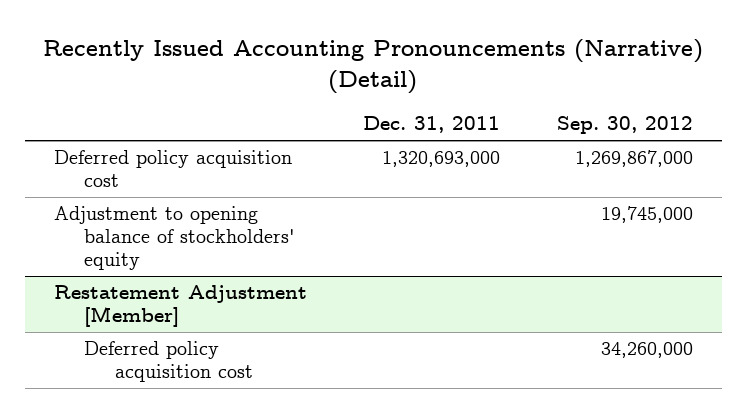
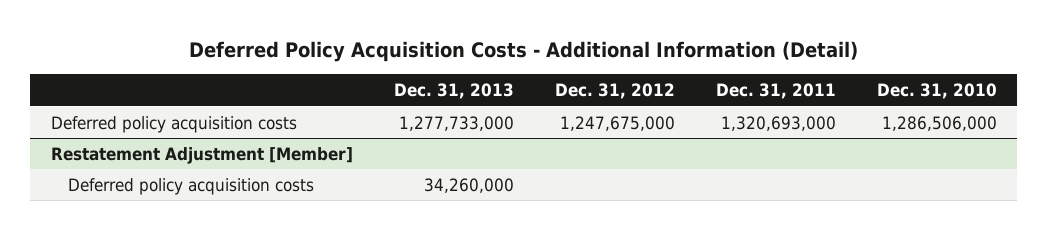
[43,39,704,95] Recently Issued Accounting Pronouncements (Narrative) (Detail) -> [188,41,858,63] Deferred Policy Acquisition Costs - Additional Information (Detail)
[557,116,694,135] Sep. 30, 2012 -> none
none -> [393,83,514,100] Dec. 31, 2013
none -> [554,83,675,100] Dec. 31, 2012
none -> [876,83,997,100] Dec. 31, 2010
[53,206,296,271] Adjustment to opening balance of stockholders' equity -> none
[53,150,292,188] Deferred policy acquisition cost -> [50,115,297,133] Deferred policy acquisition costs
[84,341,254,383] Deferred policy acquisition cost -> [68,177,315,195] Deferred policy acquisition costs

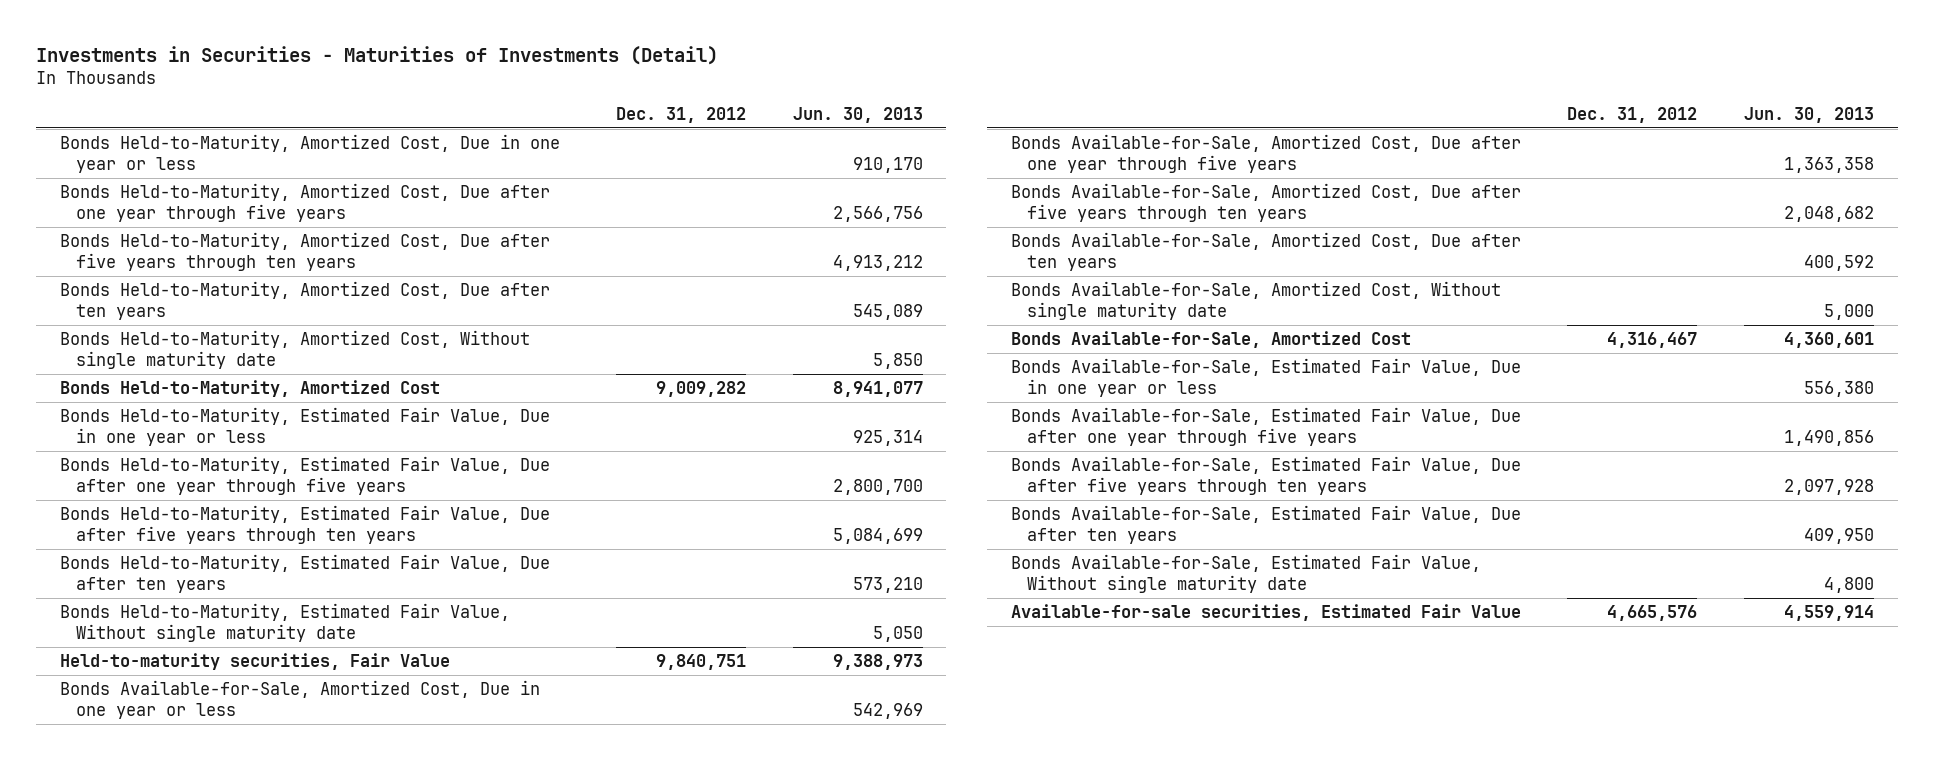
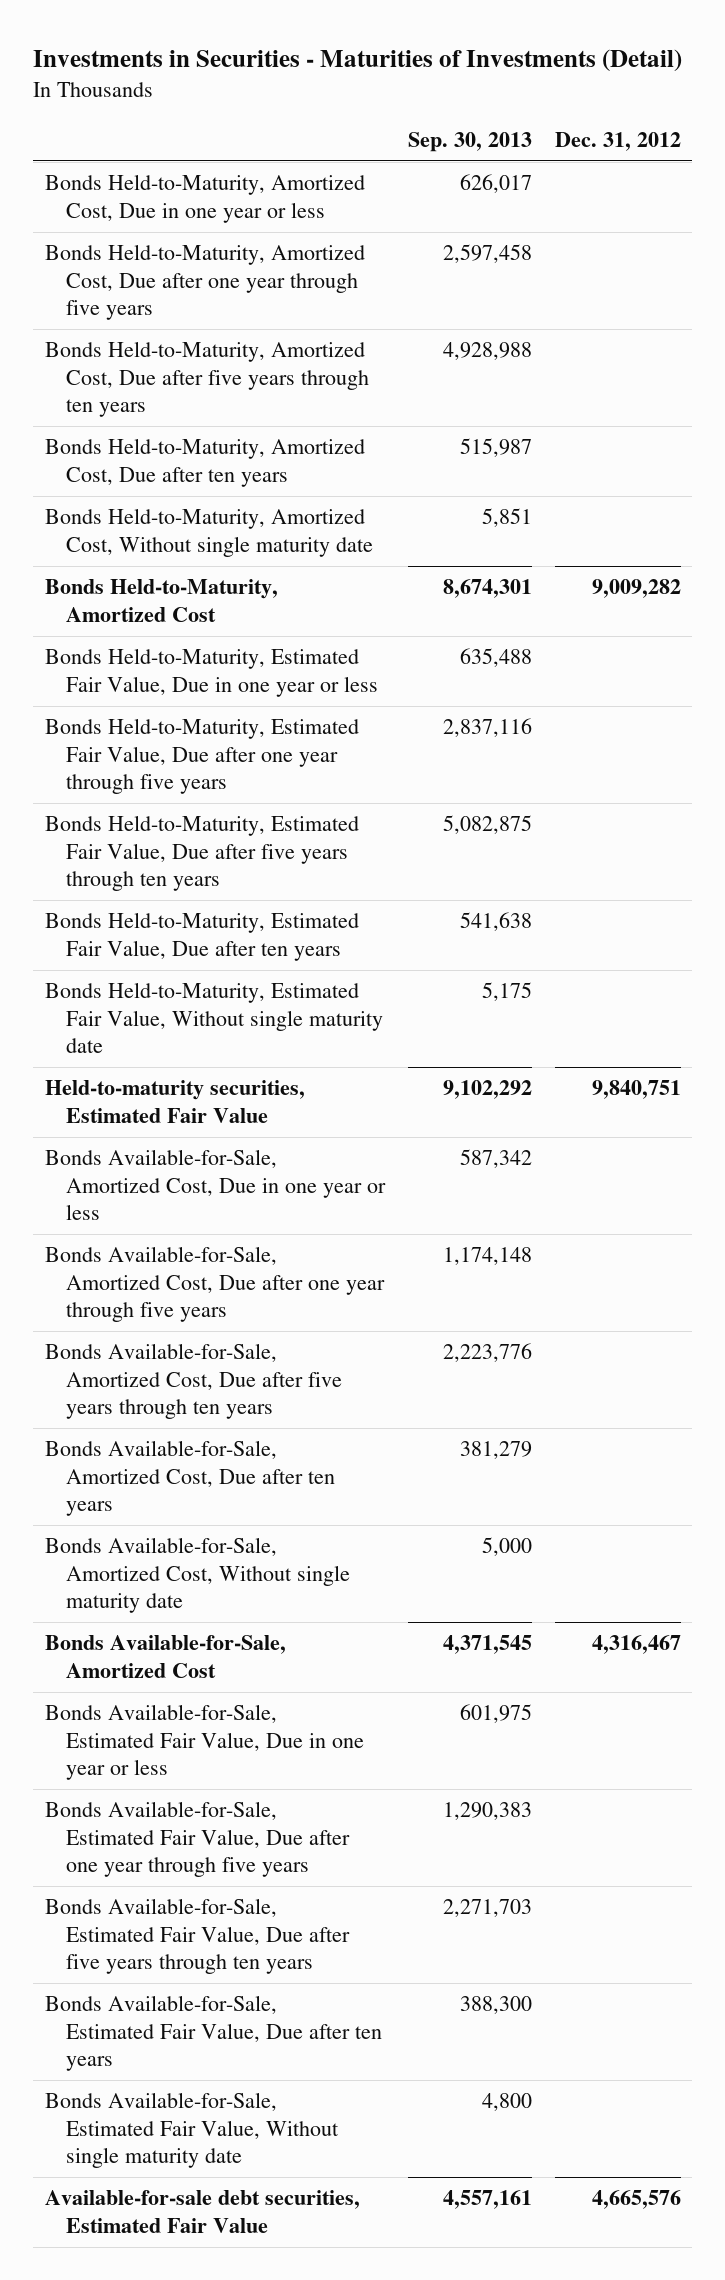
[793,106,924,123] Jun. 30, 2013 -> none
none -> [407,131,532,152] Sep. 30, 2013
[59,652,450,670] Held-to-maturity securities, Fair Value -> [44,1080,305,1123] Held-to-maturity securities, Estimated Fair Value
[1010,603,1521,621] Available-for-sale securities, Estimated Fair Value -> [44,2190,360,2233] Available-for-sale debt securities, Estimated Fair Value

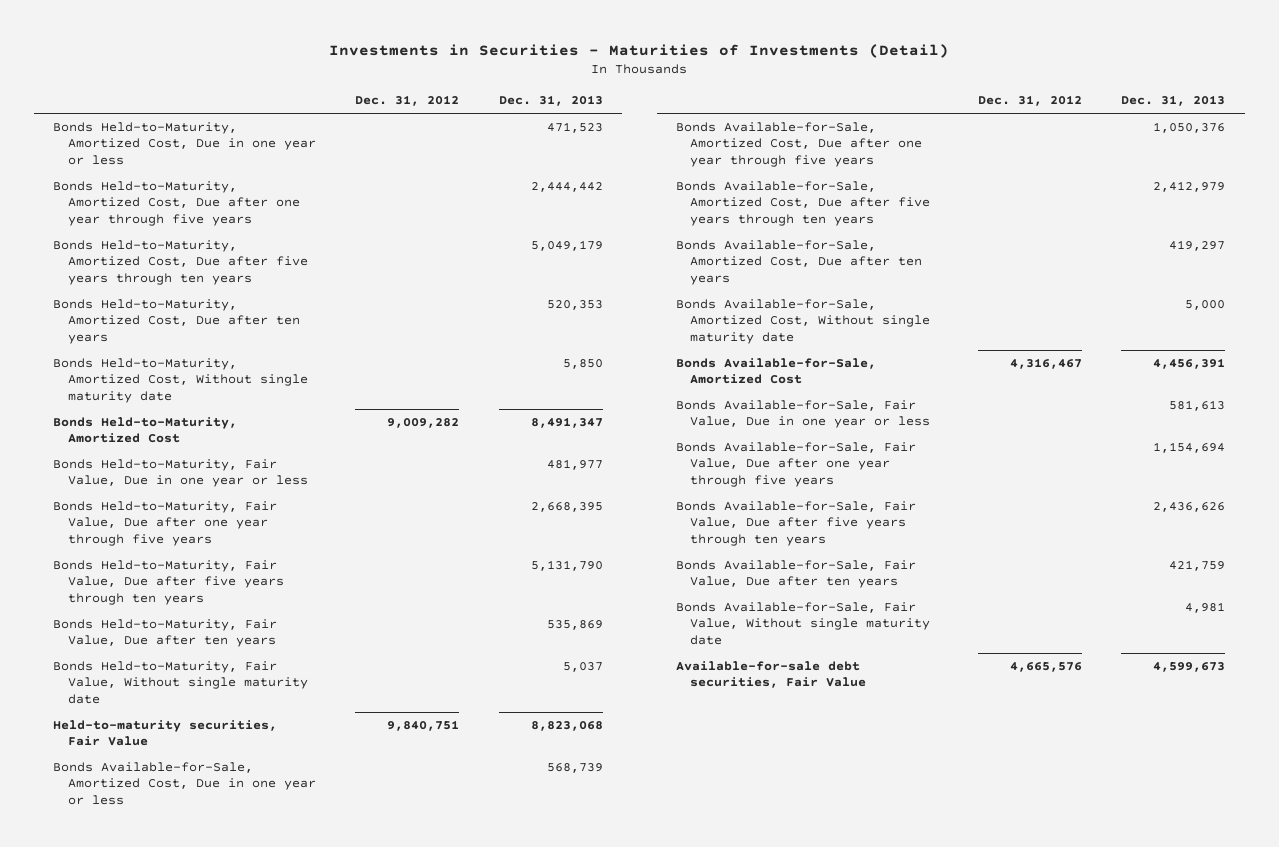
[407,131,532,152] Sep. 30, 2013 -> none
none -> [498,95,603,107] Dec. 31, 2013
[44,648,378,697] Bonds Held-to-Maturity, Estimated Fair Value, Due in one year or less -> [53,459,308,488] Bonds Held-to-Maturity, Fair Value, Due in one year or less
[44,718,359,795] Bonds Held-to-Maturity, Estimated Fair Value, Due after one year through five years -> [53,501,278,546] Bonds Held-to-Maturity, Fair Value, Due after one year through five years
[44,815,359,892] Bonds Held-to-Maturity, Estimated Fair Value, Due after five years through ten years -> [53,560,284,605] Bonds Held-to-Maturity, Fair Value, Due after five years through ten years
[44,912,359,961] Bonds Held-to-Maturity, Estimated Fair Value, Due after ten years -> [53,619,278,648] Bonds Held-to-Maturity, Fair Value, Due after ten years
[44,982,383,1054] Bonds Held-to-Maturity, Estimated Fair Value, Without single maturity date -> [53,661,308,704] Bonds Held-to-Maturity, Fair Value, Without single maturity date
[44,1080,305,1123] Held-to-maturity securities, Estimated Fair Value -> [53,720,278,747] Held-to-maturity securities, Fair Value
[44,1704,364,1781] Bonds Available-for-Sale, Estimated Fair Value, Due in one year or less -> [676,400,931,429] Bonds Available-for-Sale, Fair Value, Due in one year or less
[44,1801,350,1878] Bonds Available-for-Sale, Estimated Fair Value, Due after one year through five years -> [676,442,917,487] Bonds Available-for-Sale, Fair Value, Due after one year through five years
[44,1898,350,1975] Bonds Available-for-Sale, Estimated Fair Value, Due after five years through ten years -> [676,501,917,546] Bonds Available-for-Sale, Fair Value, Due after five years through ten years
[44,1995,382,2072] Bonds Available-for-Sale, Estimated Fair Value, Due after ten years -> [676,560,917,589] Bonds Available-for-Sale, Fair Value, Due after ten years
[44,2092,339,2169] Bonds Available-for-Sale, Estimated Fair Value, Without single maturity date -> [676,602,931,645] Bonds Available-for-Sale, Fair Value, Without single maturity date
[44,2190,360,2233] Available-for-sale debt securities, Estimated Fair Value -> [676,661,867,689] Available-for-sale debt securities, Fair Value

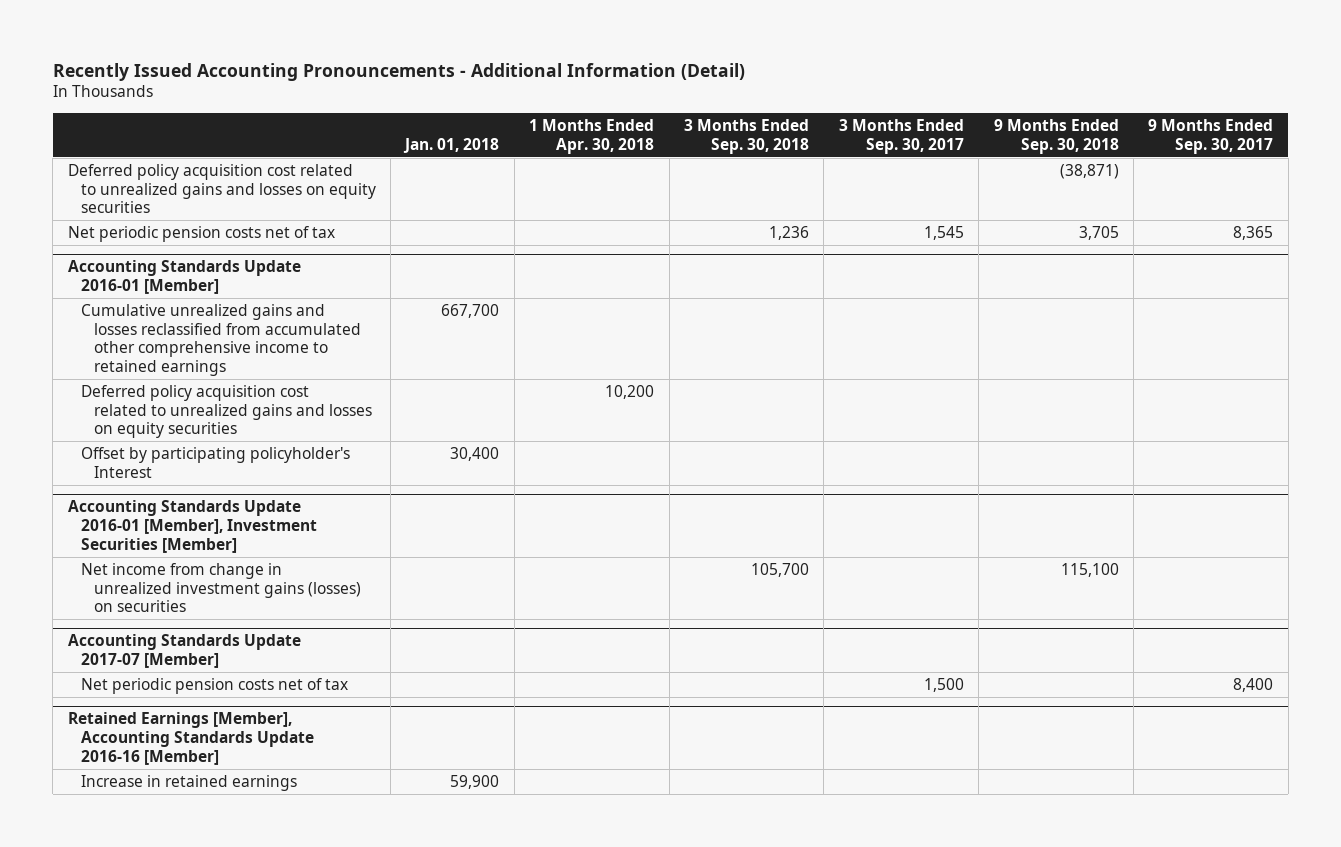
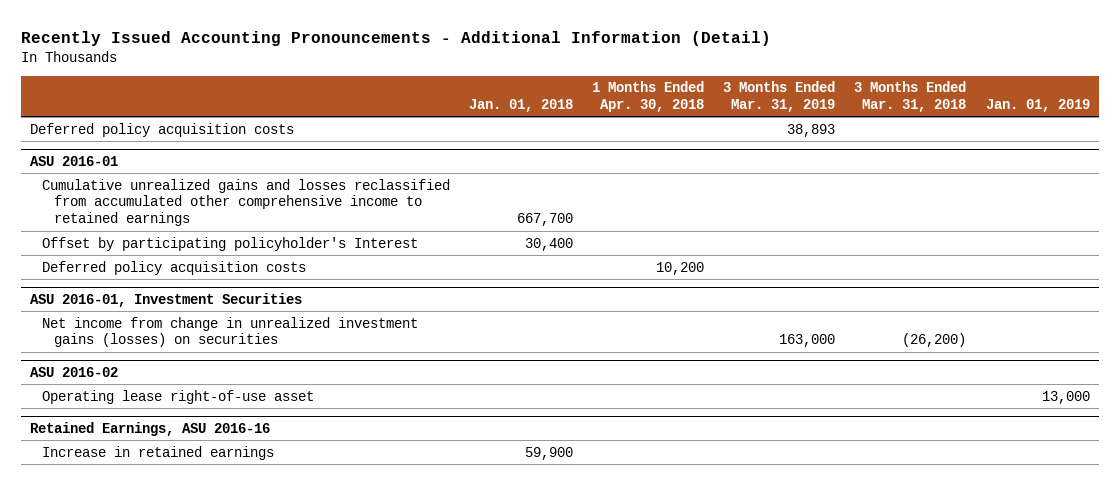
[684,119,810,154] 3 Months Ended Sep. 30, 2018 -> none
[838,119,964,154] 3 Months Ended Sep. 30, 2017 -> none
[993,119,1119,154] 9 Months Ended Sep. 30, 2018 -> none
[1148,119,1274,154] 9 Months Ended Sep. 30, 2017 -> none
none -> [723,81,836,113] 3 Months Ended Mar. 31, 2019
none -> [854,81,967,113] 3 Months Ended Mar. 31, 2018
none -> [985,99,1090,113] Jan. 01, 2019
[67,226,335,243] Net periodic pension costs net of tax -> none
[67,164,376,214] Deferred policy acquisition cost related to unrealized gains and losses on equity securities -> [30,122,295,137] Deferred policy acquisition costs
[67,260,301,295] Accounting Standards Update 2016-01 [Member] -> [30,155,119,166] ASU 2016-01
[80,385,372,439] Deferred policy acquisition cost related to unrealized gains and losses on equity securities -> none
none -> [41,260,306,275] Deferred policy acquisition costs
[67,500,317,553] Accounting Standards Update 2016-01 [Member], Investment Securities [Member] -> [30,292,303,307] ASU 2016-01, Investment Securities
[67,634,301,669] Accounting Standards Update 2017-07 [Member] -> none
[80,678,348,695] Net periodic pension costs net of tax -> none
none -> [30,366,119,377] ASU 2016-02
none -> [41,389,314,404] Operating lease right-of-use asset
[67,712,314,765] Retained Earnings [Member], Accounting Standards Update 2016-16 [Member] -> [30,421,271,436] Retained Earnings, ASU 2016-16

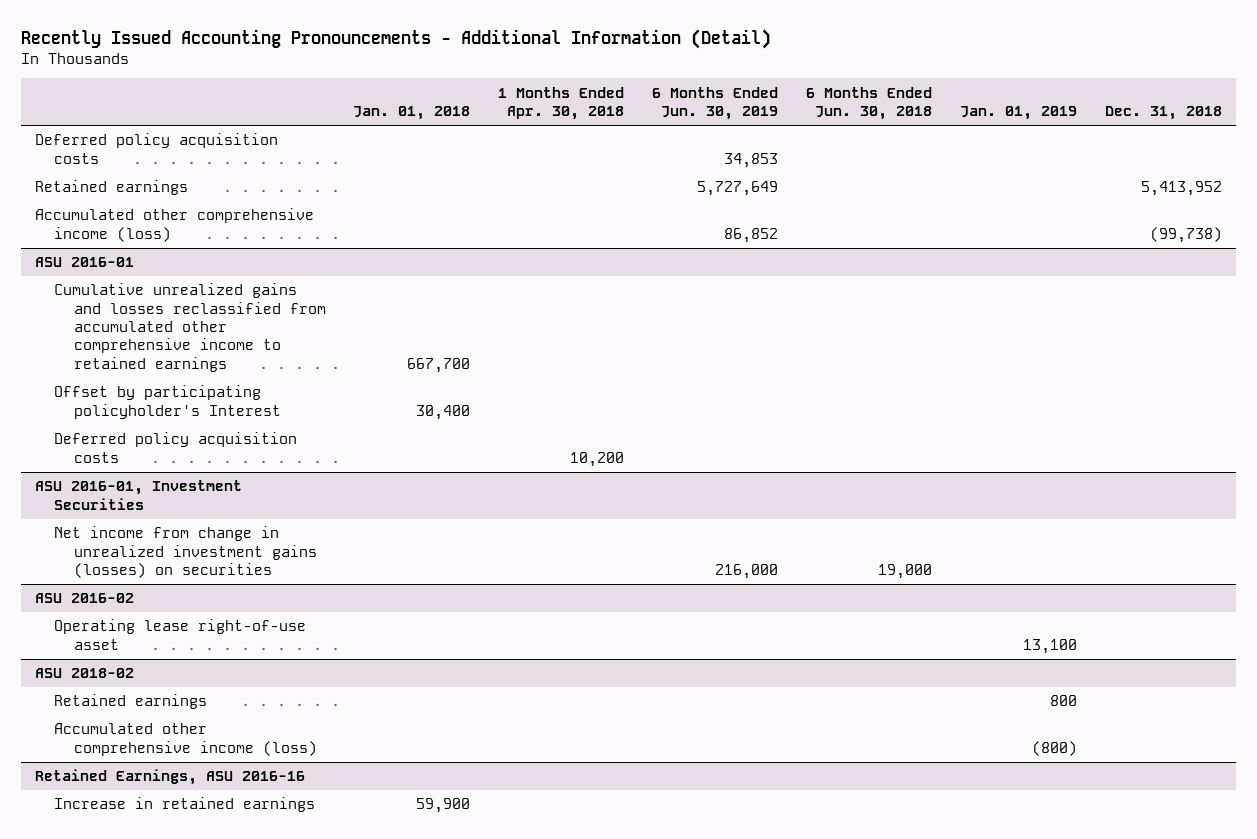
[723,81,836,113] 3 Months Ended Mar. 31, 2019 -> none
[854,81,967,113] 3 Months Ended Mar. 31, 2018 -> none
none -> [652,86,779,121] 6 Months Ended Jun. 30, 2019
none -> [806,86,933,121] 6 Months Ended Jun. 30, 2018
none -> [1104,106,1222,121] Dec. 31, 2018
none -> [35,180,189,196] Retained earnings
none -> [35,208,315,242] Accumulated other comprehensive income (loss)
[1041,390,1090,404] 13,000 -> [1023,638,1078,654] 13,100
none -> [35,668,135,679] ASU 2018-02
none -> [54,694,208,710] Retained earnings
none -> [54,723,317,756] Accumulated other comprehensive income (loss)

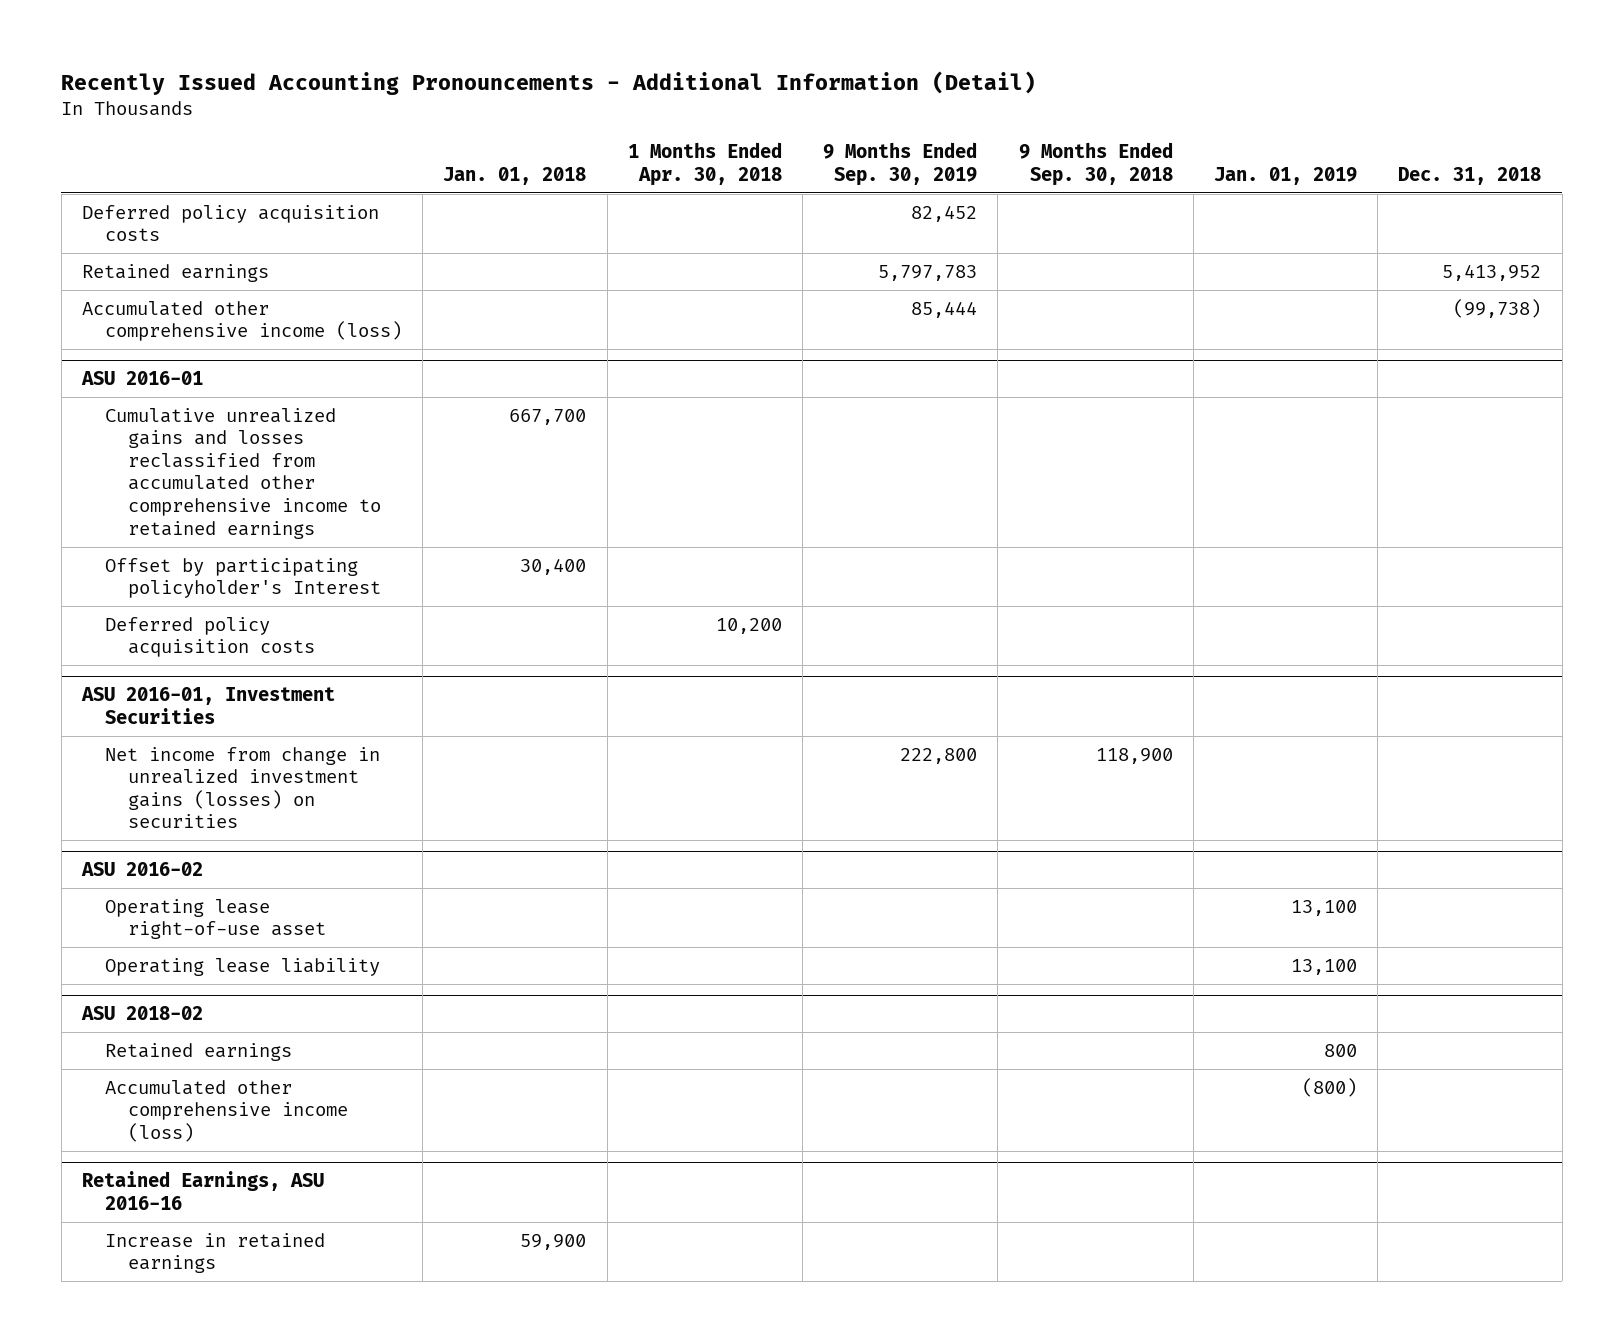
[652,86,779,121] 6 Months Ended Jun. 30, 2019 -> none
[806,86,933,121] 6 Months Ended Jun. 30, 2018 -> none
none -> [823,142,978,186] 9 Months Ended Sep. 30, 2019
none -> [1018,142,1173,186] 9 Months Ended Sep. 30, 2018
none -> [104,957,380,976] Operating lease liability

